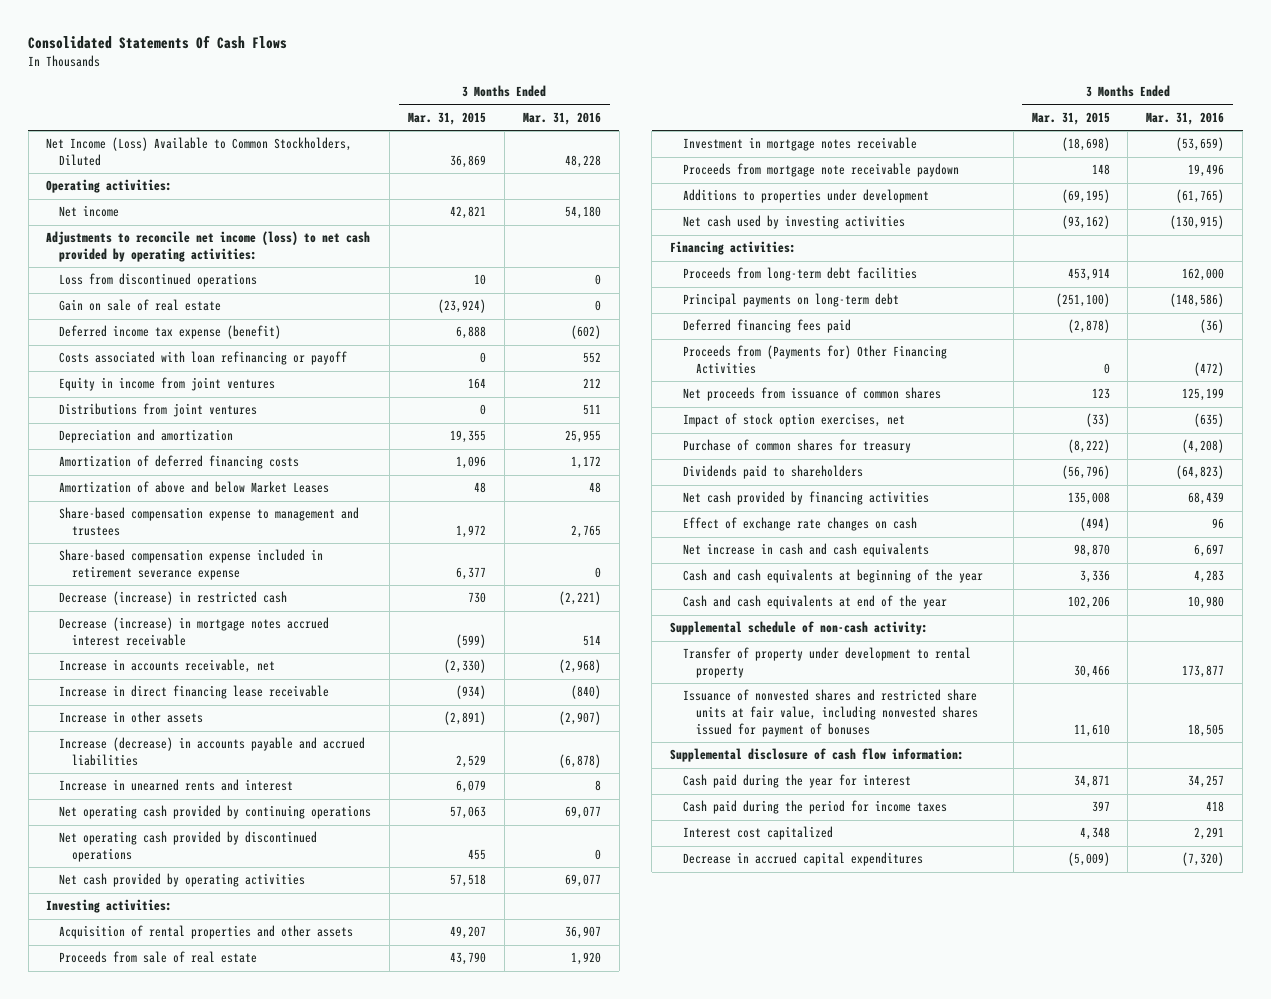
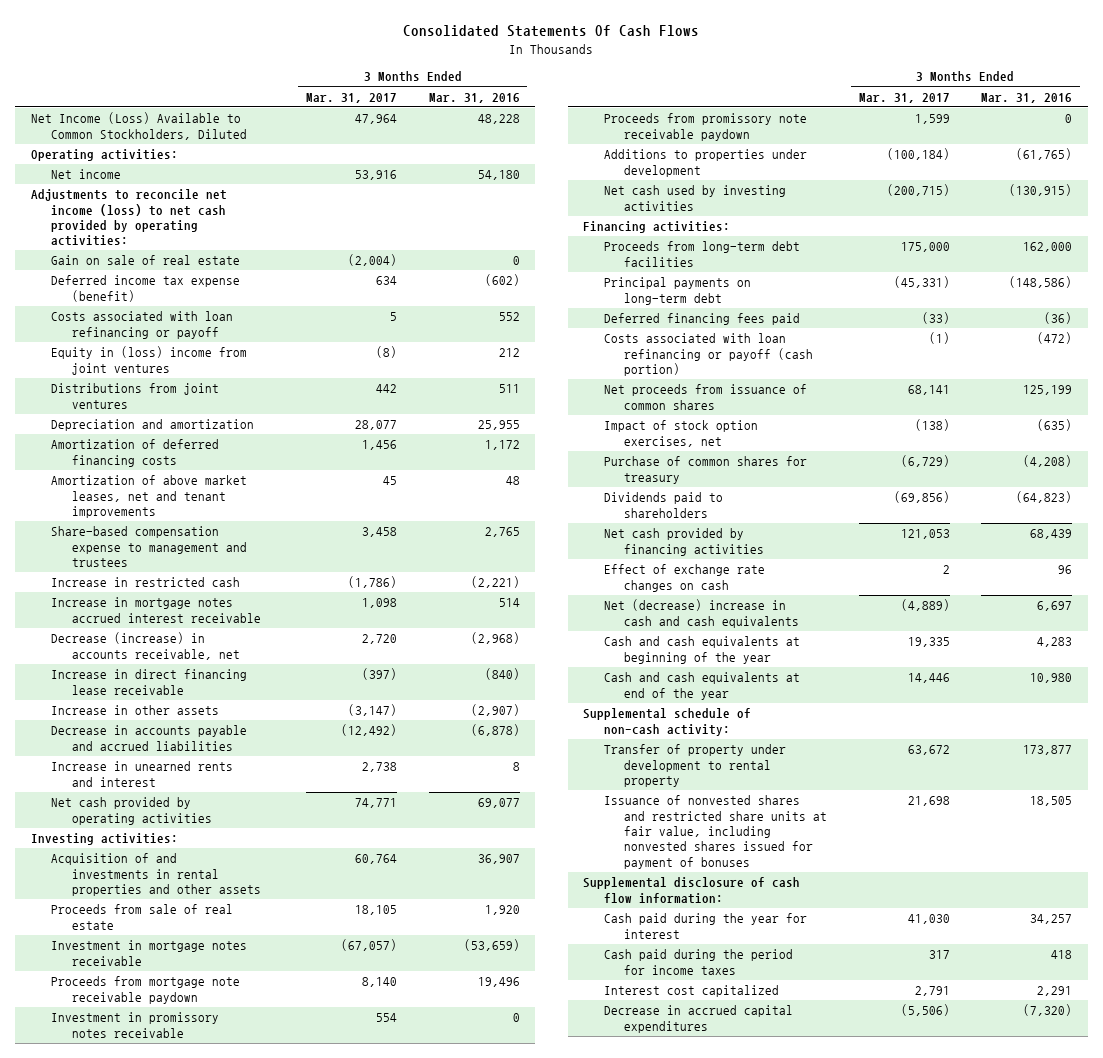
[408,111,487,125] Mar. 31, 2015 -> none
none -> [306,92,398,103] Mar. 31, 2017
[59,273,258,288] Loss from discontinued operations -> none
[59,377,276,392] Equity in income from joint ventures -> [51,346,248,375] Equity in (loss) income from joint ventures
[59,481,330,494] Amortization of above and below Market Leases -> [51,475,248,518] Amortization of above market leases, net and tenant improvements
[59,549,324,581] Share-based compensation expense included in retirement severance expense -> none
[59,591,288,606] Decrease (increase) in restricted cash -> [51,577,241,588] Increase in restricted cash
[59,617,330,647] Decrease (increase) in mortgage notes accrued interest receivable -> [51,597,261,623] Increase in mortgage notes accrued interest receivable
[59,659,276,674] Increase in accounts receivable, net -> [51,632,240,660] Decrease (increase) in accounts receivable, net
[59,737,366,767] Increase (decrease) in accounts payable and accrued liabilities -> [51,725,248,751] Decrease in accounts payable and accrued liabilities
[59,805,372,820] Net operating cash provided by continuing operations -> none
[59,831,318,863] Net operating cash provided by discontinued operations -> none
[59,925,354,940] Acquisition of rental properties and other assets -> [51,853,261,896] Acquisition of and investments in rental properties and other assets
none -> [51,1012,220,1038] Investment in promissory notes receivable
none -> [603,113,807,141] Proceeds from promissory note receivable paydown
[682,345,947,375] Proceeds from (Payments for) Other Financing Activities -> [603,333,814,376] Costs associated with loan refinancing or payoff (cash portion)
[682,543,929,558] Net increase in cash and cash equivalents -> [603,599,800,628] Net (decrease) increase in cash and cash equivalents

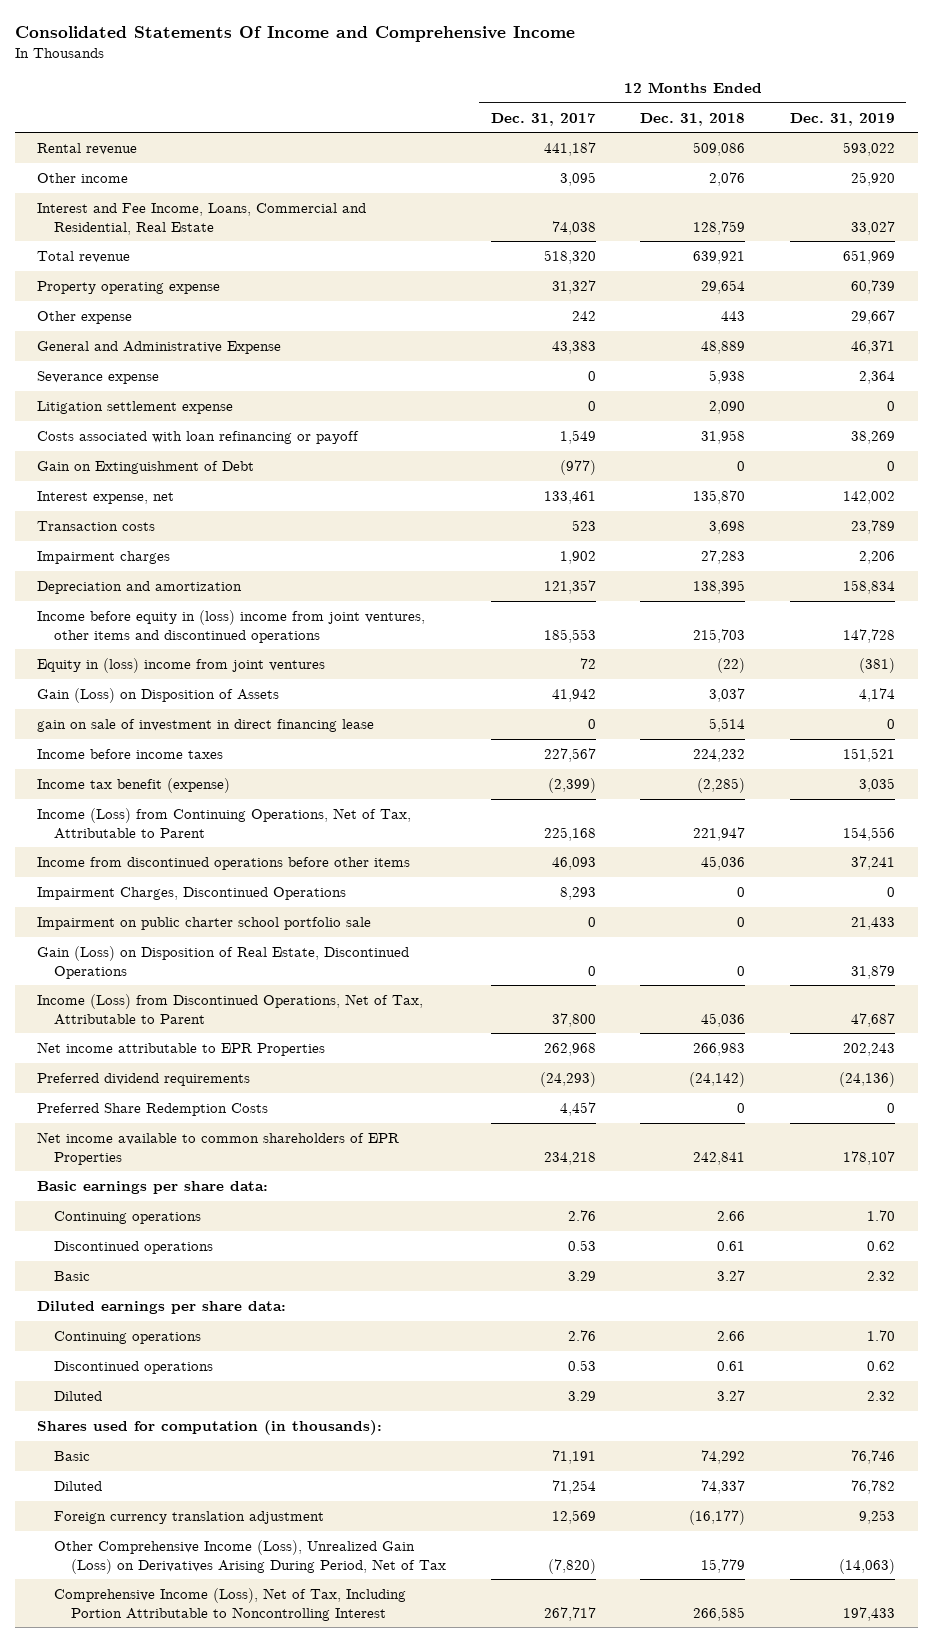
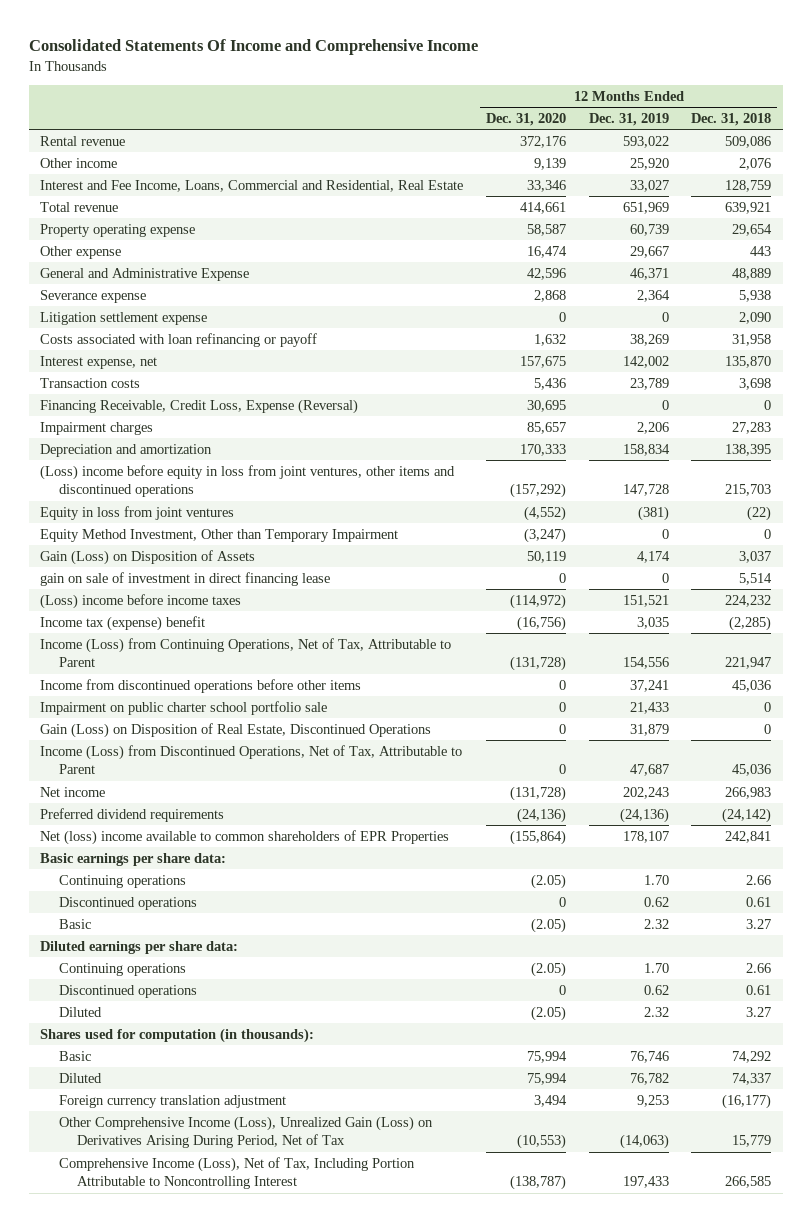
[490,112,596,126] Dec. 31, 2017 -> none
none -> [486,112,567,126] Dec. 31, 2020
[37,460,255,474] Gain on Extinguishment of Debt -> none
none -> [40,398,359,414] Financing Receivable, Credit Loss, Expense (Reversal)
[37,609,426,643] Income before equity in (loss) income from joint ventures, other items and discontinued operations -> [40,464,456,498] (Loss) income before equity in loss from joint ventures, other items and discontinued operations
[37,657,326,673] Equity in (loss) income from joint ventures -> [40,505,235,520] Equity in loss from joint ventures
none -> [40,528,399,542] Equity Method Investment, Other than Temporary Impairment
[37,748,224,759] Income before income taxes -> [40,593,242,609] (Loss) income before income taxes
[37,777,231,793] Income tax benefit (expense) -> [40,615,206,631] Income tax (expense) benefit
[37,886,347,900] Impairment Charges, Discontinued Operations -> none
[37,1041,326,1056] Net income attributable to EPR Properties -> [40,786,106,797] Net income
[37,1102,269,1116] Preferred Share Redemption Costs -> none
[37,1131,400,1165] Net income available to common shareholders of EPR Properties -> [40,829,450,845] Net (loss) income available to common shareholders of EPR Properties

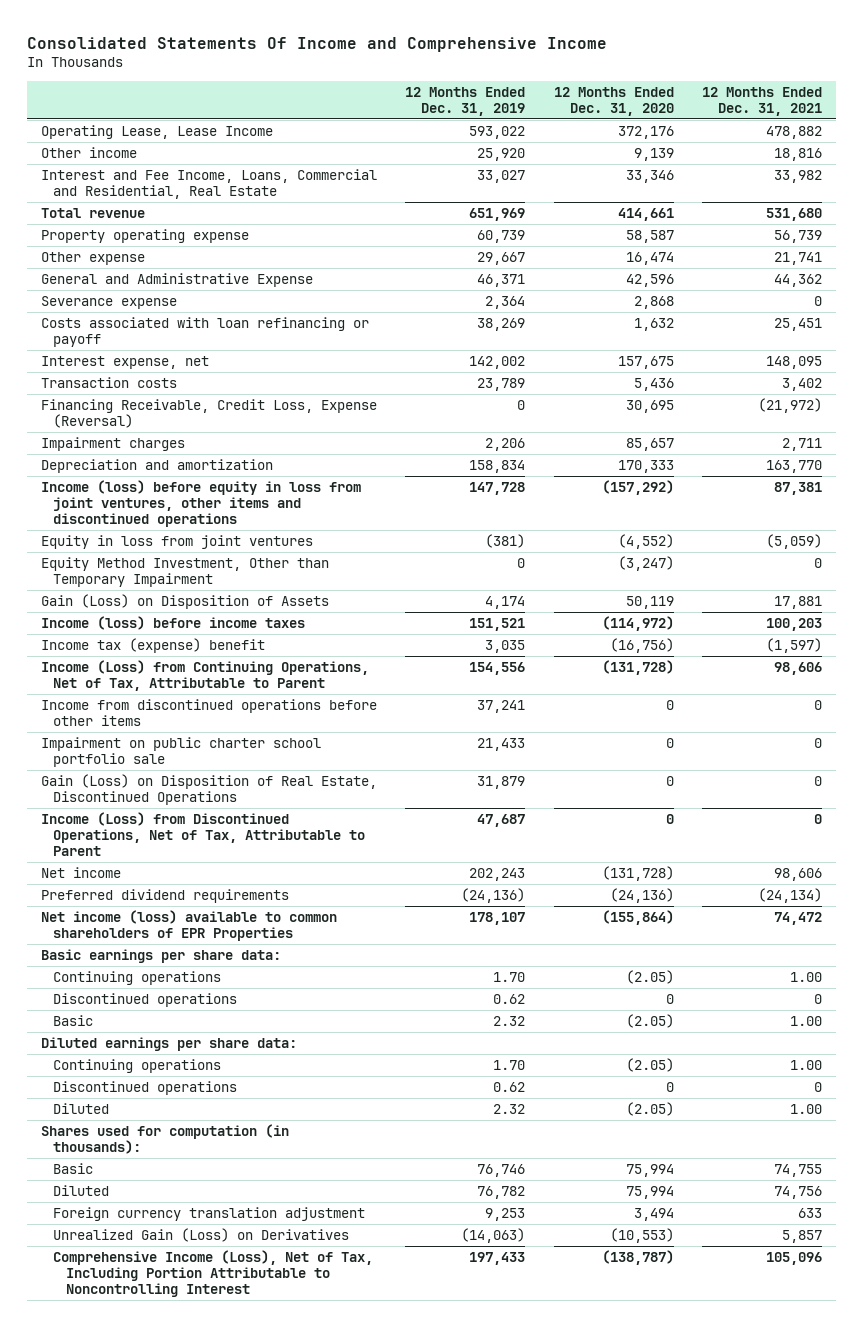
[691,112,772,126] Dec. 31, 2018 -> none
none -> [701,86,822,117] 12 Months Ended Dec. 31, 2021
[40,135,126,146] Rental revenue -> [41,124,274,139] Operating Lease, Lease Income
[40,311,208,325] Litigation settlement expense -> none
[40,464,456,498] (Loss) income before equity in loss from joint ventures, other items and discontinued operations -> [41,479,362,528] Income (loss) before equity in loss from joint ventures, other items and discontinued operations
[40,571,331,586] gain on sale of investment in direct financing lease -> none
[40,593,242,609] (Loss) income before income taxes -> [41,615,306,630] Income (loss) before income taxes
[40,829,450,845] Net (loss) income available to common shareholders of EPR Properties -> [41,909,338,942] Net income (loss) available to common shareholders of EPR Properties
[58,1115,433,1149] Other Comprehensive Income (Loss), Unrealized Gain (Loss) on Derivatives Arising During Period, Net of Tax -> [53,1227,350,1242] Unrealized Gain (Loss) on Derivatives

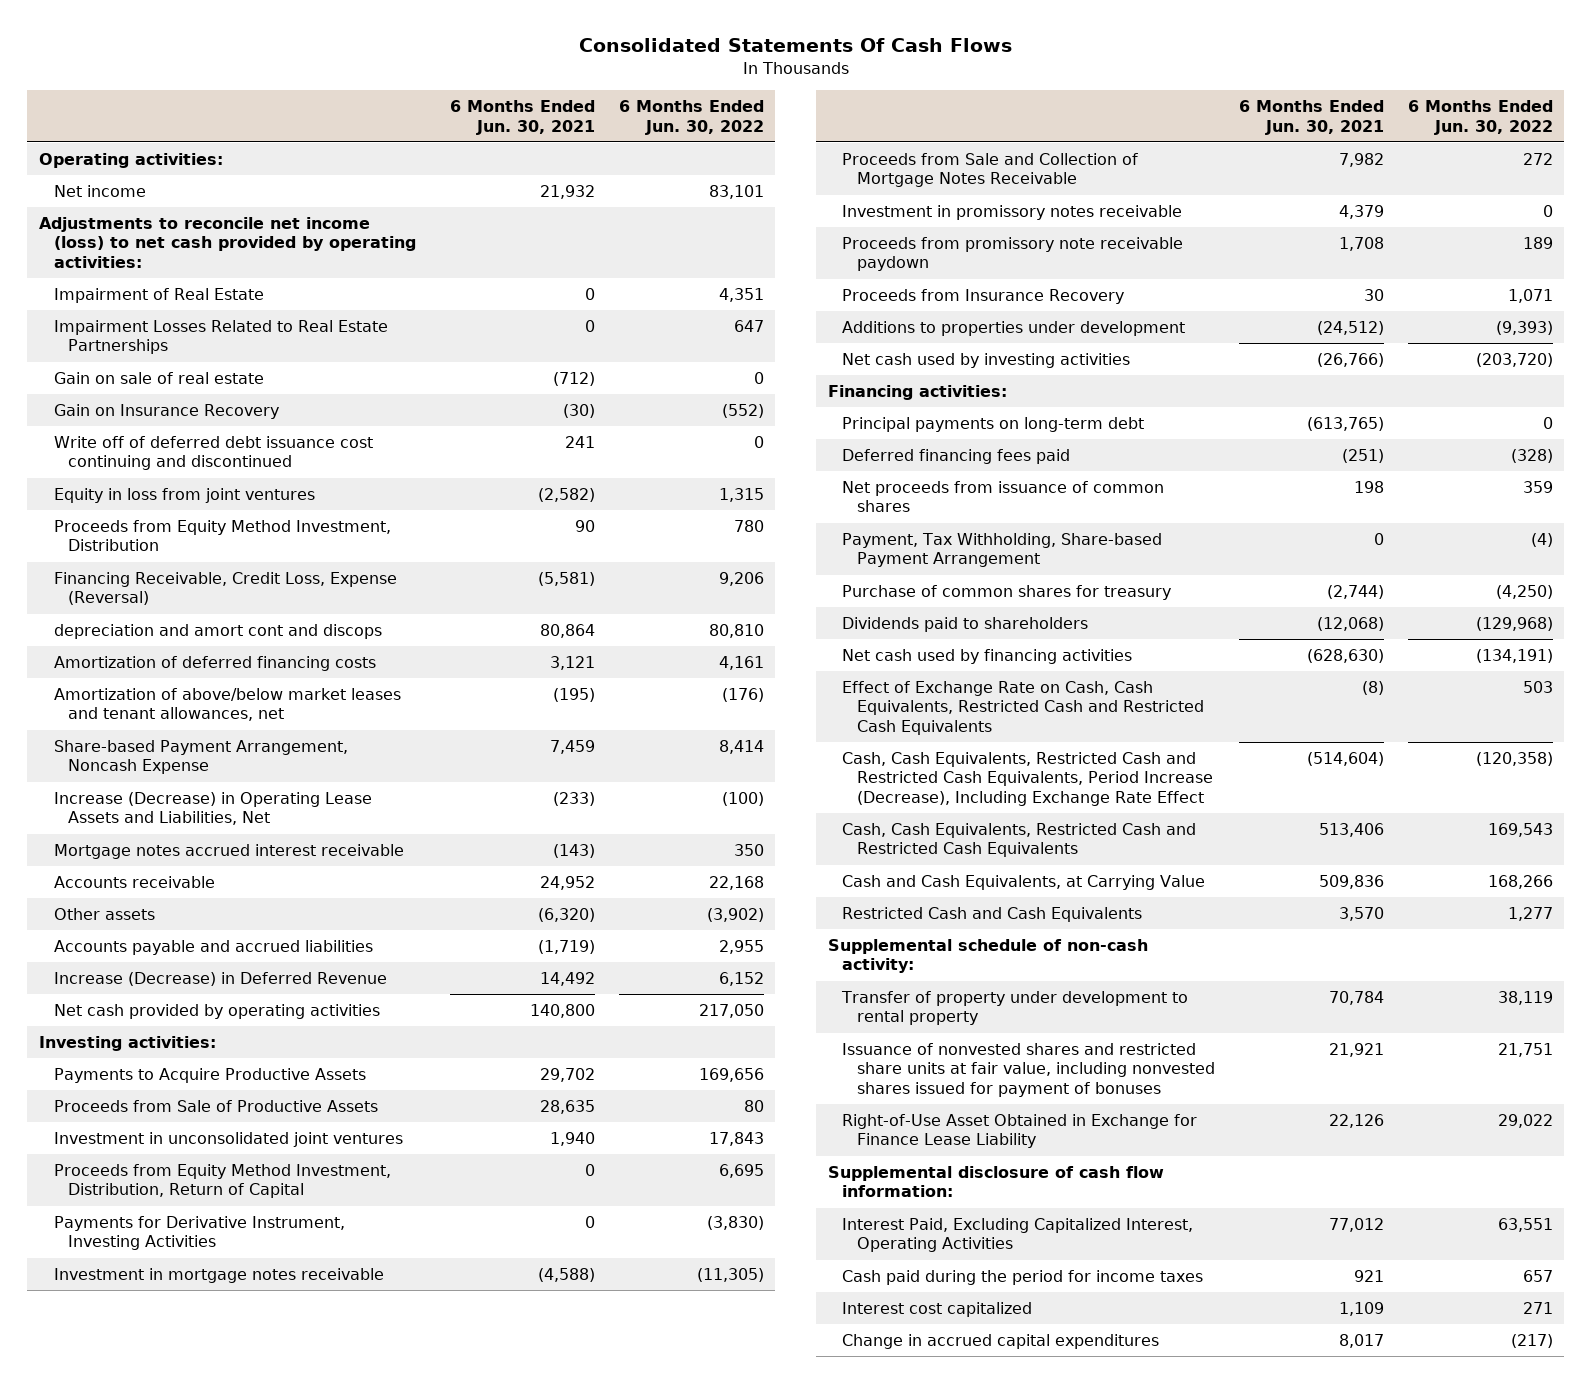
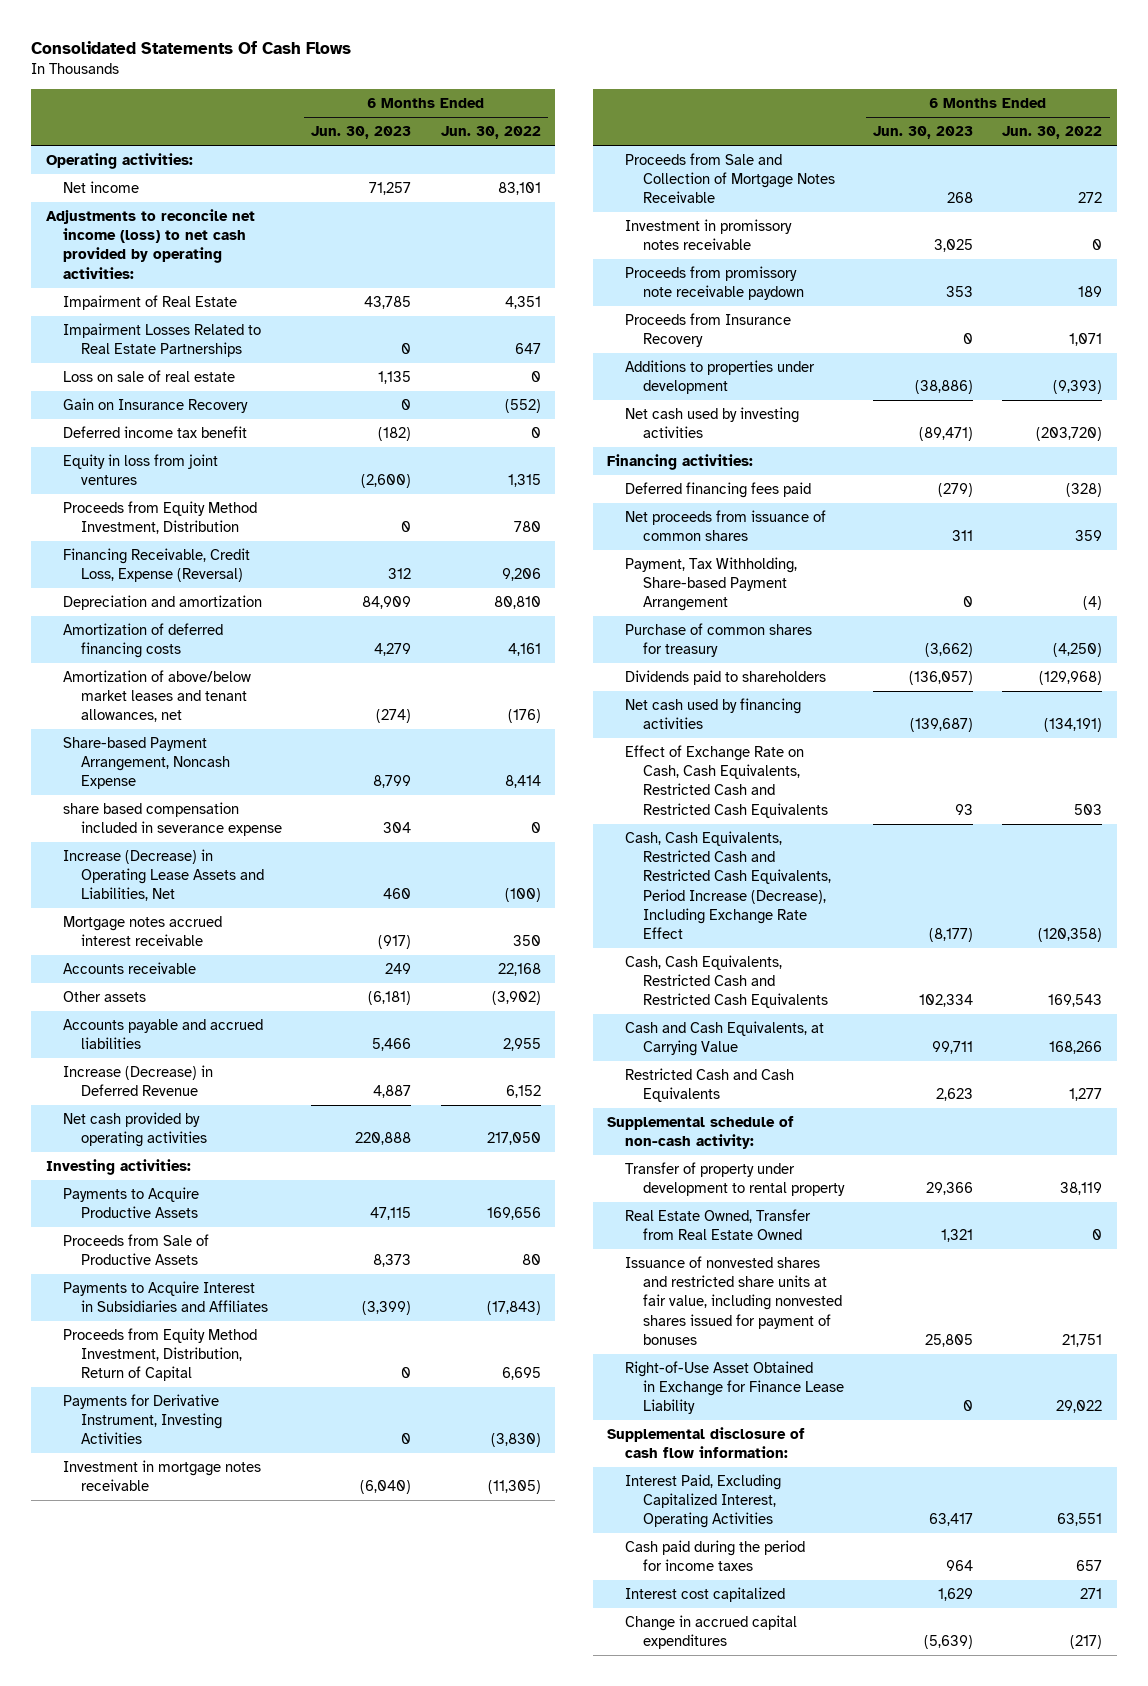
[449,100,595,135] 6 Months Ended Jun. 30, 2021 -> none
none -> [311,126,412,140] Jun. 30, 2023
[53,371,264,384] Gain on sale of real estate -> [63,370,236,383] Loss on sale of real estate
[53,435,373,471] Write off of deferred debt issuance cost continuing and discontinued -> none
none -> [63,426,248,439] Deferred income tax benefit
[53,623,382,639] depreciation and amort cont and discops -> [63,595,263,611] Depreciation and amortization
none -> [63,802,283,837] share based compensation included in severance expense
[53,1131,403,1147] Investment in unconsolidated joint ventures -> none
none -> [63,1281,269,1313] Payments to Acquire Interest in Subsidiaries and Affiliates
[842,416,1145,432] Principal payments on long-term debt -> none
none -> [625,1209,812,1241] Real Estate Owned, Transfer from Real Estate Owned

